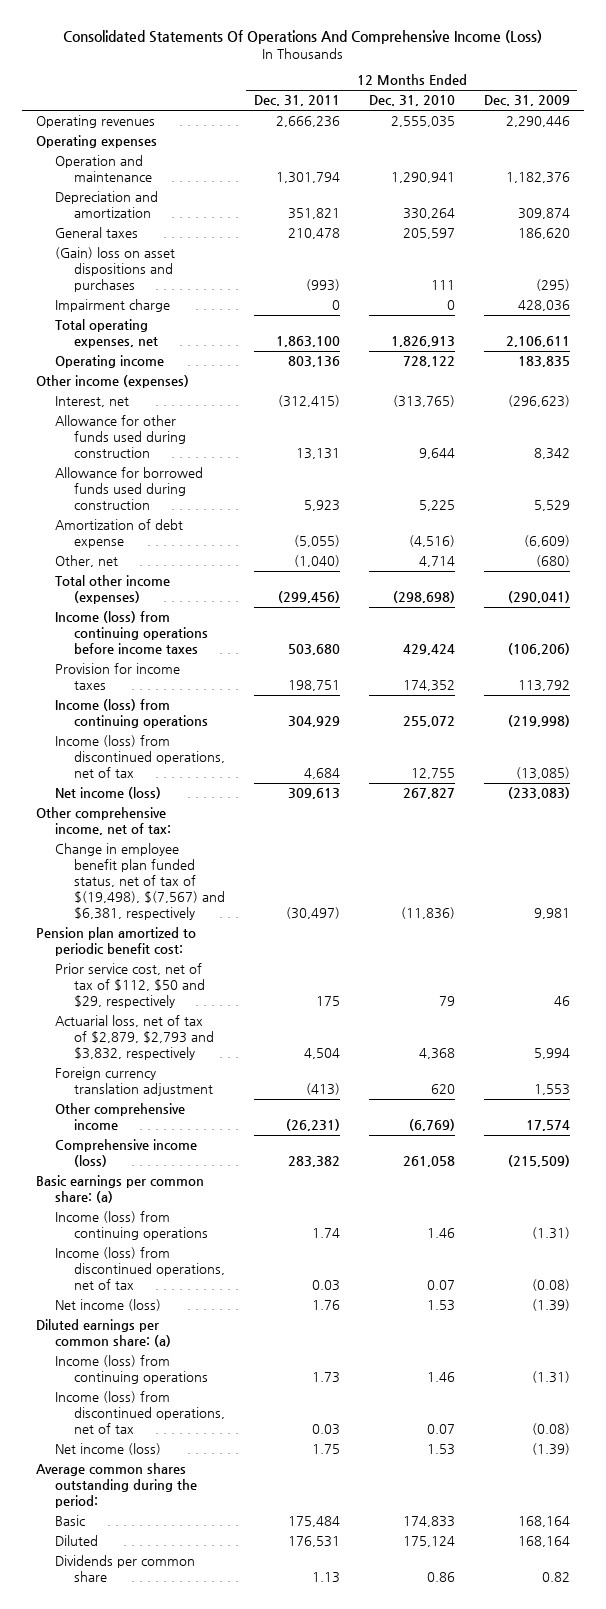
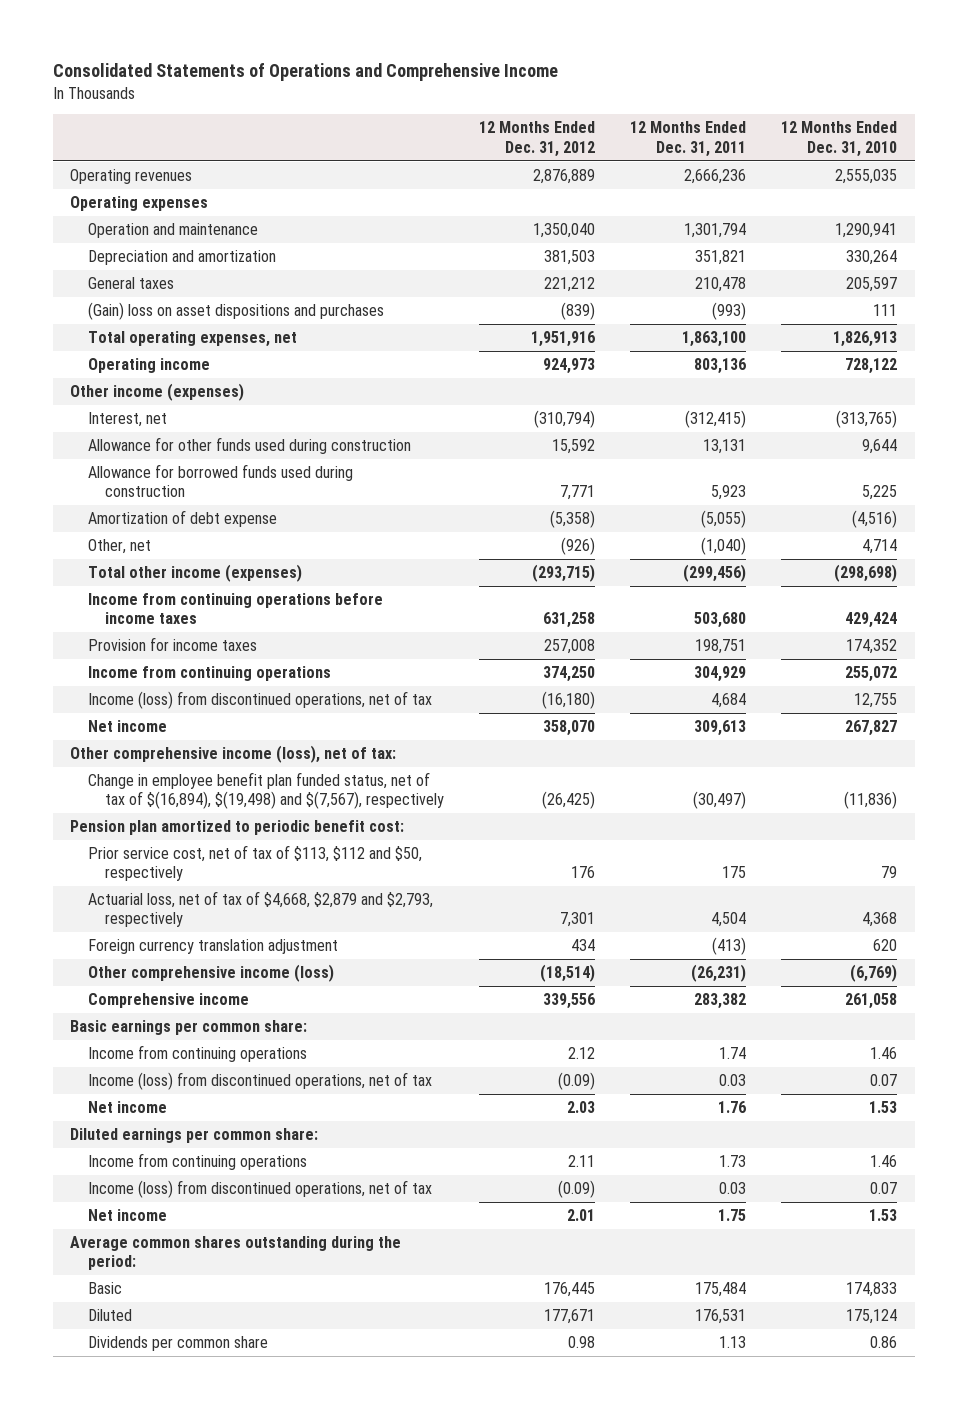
[62,29,542,44] Consolidated Statements Of Operations And Comprehensive Income (Loss) -> [52,63,558,82] Consolidated Statements of Operations and Comprehensive Income
[483,95,570,107] Dec. 31, 2009 -> none
none -> [479,121,596,157] 12 Months Ended Dec. 31, 2012
[54,299,170,313] Impairment charge -> none
[54,611,208,655] Income (loss) from continuing operations before income taxes -> [87,592,383,625] Income from continuing operations before income taxes
[54,699,208,729] Income (loss) from continuing operations -> [87,665,331,681] Income from continuing operations
[54,787,161,800] Net income (loss) -> [87,719,167,732] Net income
[36,807,171,836] Other comprehensive income, net of tax: -> [70,744,397,763] Other comprehensive income (loss), net of tax:
[54,843,225,921] Change in employee benefit plan funded status, net of tax of $(19,498), $(7,567) and $6,381, respectively -> [87,771,445,810] Change in employee benefit plan funded status, net of tax of $(16,894), $(19,498) and $(7,567), respectively
[54,963,205,1009] Prior service cost, net of tax of $112, $50 and $29, respectively -> [87,844,422,882] Prior service cost, net of tax of $113, $112 and $50, respectively
[54,1015,214,1061] Actuarial loss, net of tax of $2,879, $2,793 and $3,832, respectively -> [87,890,433,928] Actuarial loss, net of tax of $4,668, $2,879 and $2,793, respectively
[54,1103,185,1131] Other comprehensive income -> [87,963,334,982] Other comprehensive income (loss)
[54,1139,197,1168] Comprehensive income (loss) -> [87,992,249,1008] Comprehensive income
[36,1175,205,1204] Basic earnings per common share: (a) -> [70,1019,308,1035] Basic earnings per common share:
[54,1211,208,1241] Income (loss) from continuing operations -> [87,1044,307,1062] Income from continuing operations
[54,1299,161,1312] Net income (loss) -> [87,1100,167,1113] Net income
[36,1319,171,1348] Diluted earnings per common share: (a) -> [70,1127,319,1143] Diluted earnings per common share:
[54,1355,208,1385] Income (loss) from continuing operations -> [87,1152,307,1170] Income from continuing operations
[54,1443,161,1456] Net income (loss) -> [87,1208,167,1221] Net income

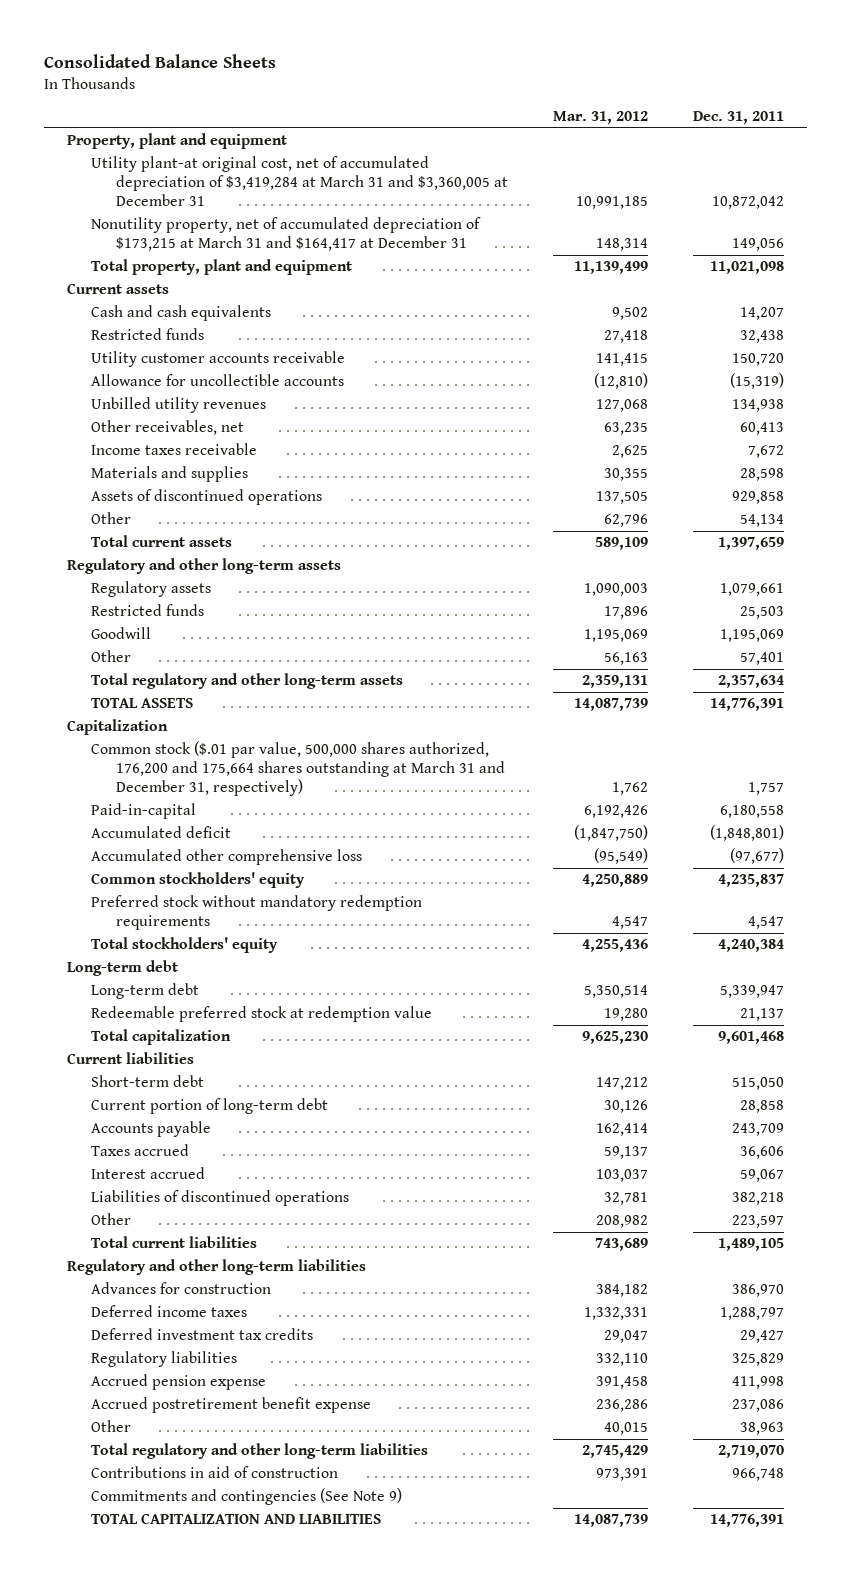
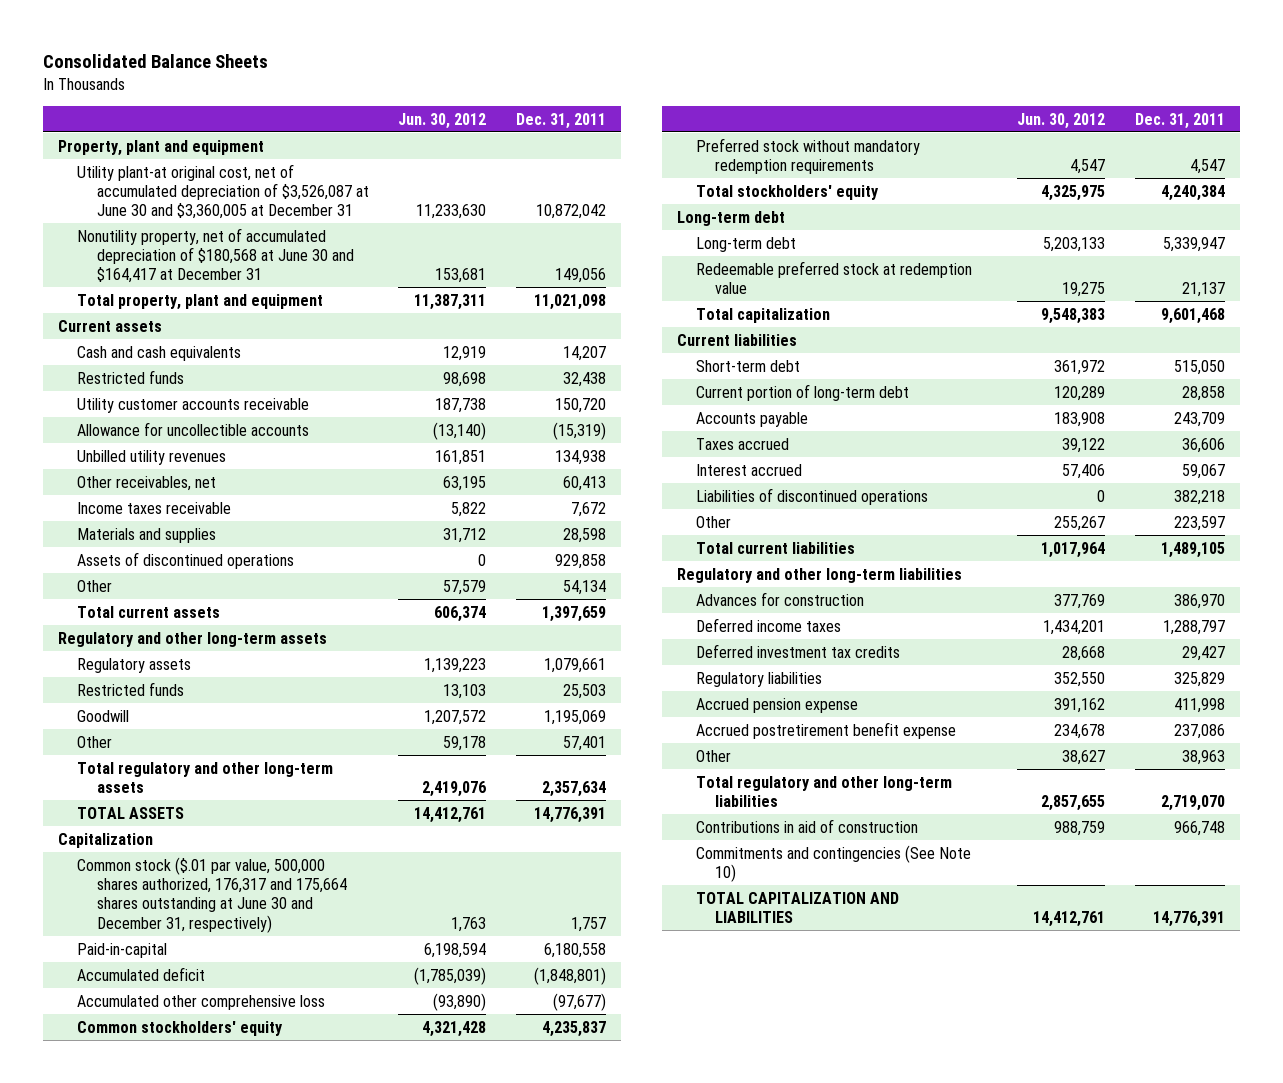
[552,110,648,124] Mar. 31, 2012 -> none
none -> [398,112,487,129] Jun. 30, 2012
[91,156,508,207] Utility plant-at original cost, net of accumulated depreciation of $3,419,284 at March 31 and $3,360,005 at December 31 -> [77,163,369,220] Utility plant-at original cost, net of accumulated depreciation of $3,526,087 at June 30 and $3,360,005 at December 31
[91,217,482,252] Nonutility property, net of accumulated depreciation of $173,215 at March 31 and $164,417 at December 31 -> [77,227,354,284] Nonutility property, net of accumulated depreciation of $180,568 at June 30 and $164,417 at December 31
[91,741,505,797] Common stock ($.01 par value, 500,000 shares authorized, 176,200 and 175,664 shares outstanding at March 31 and December 31, respectively) -> [77,856,347,933] Common stock ($.01 par value, 500,000 shares authorized, 176,317 and 175,664 shares outstanding at June 30 and December 31, respectively)
[91,1488,403,1506] Commitments and contingencies (See Note 9) -> [695,844,971,882] Commitments and contingencies (See Note 10)

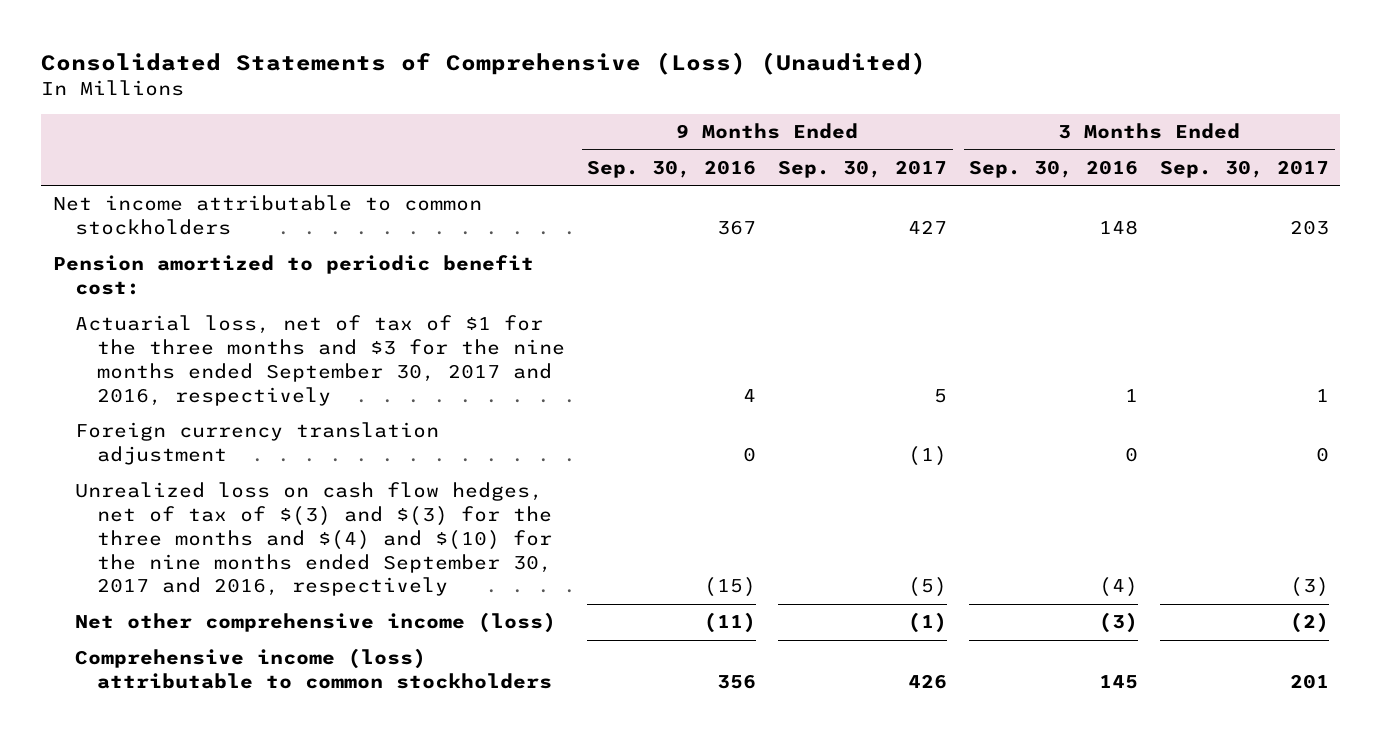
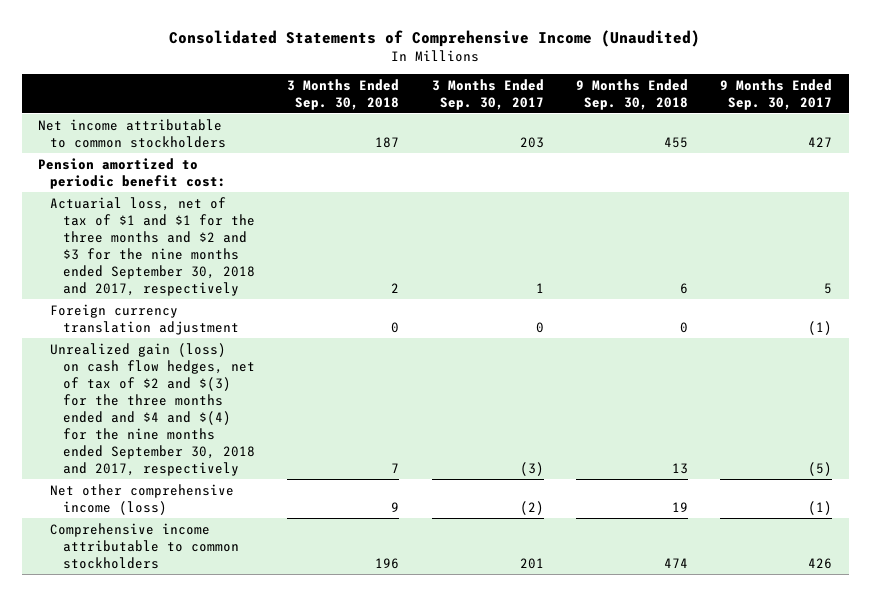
[41,52,927,76] Consolidated Statements of Comprehensive (Loss) (Unaudited) -> [169,29,701,47] Consolidated Statements of Comprehensive Income (Unaudited)
[587,159,757,178] Sep. 30, 2016 -> none
[969,159,1139,178] Sep. 30, 2016 -> none
none -> [287,78,400,110] 3 Months Ended Sep. 30, 2018
none -> [576,78,689,110] 9 Months Ended Sep. 30, 2018
[74,315,566,406] Actuarial loss, net of tax of $1 for the three months and $3 for the nine months ended September 30, 2017 and 2016, respectively -> [50,196,255,296] Actuarial loss, net of tax of $1 and $1 for the three months and $2 and $3 for the nine months ended September 30, 2018 and 2017, respectively
[74,482,553,597] Unrealized loss on cash flow hedges, net of tax of $(3) and $(3) for the three months and $(4) and $(10) for the nine months ended September 30, 2017 and 2016, respectively -> [50,342,255,476] Unrealized gain (loss) on cash flow hedges, net of tax of $2 and $(3) for the three months ended and $4 and $(4) for the nine months ended September 30, 2018 and 2017, respectively
[74,648,553,690] Comprehensive income (loss) attributable to common stockholders -> [50,522,239,569] Comprehensive income attributable to common stockholders

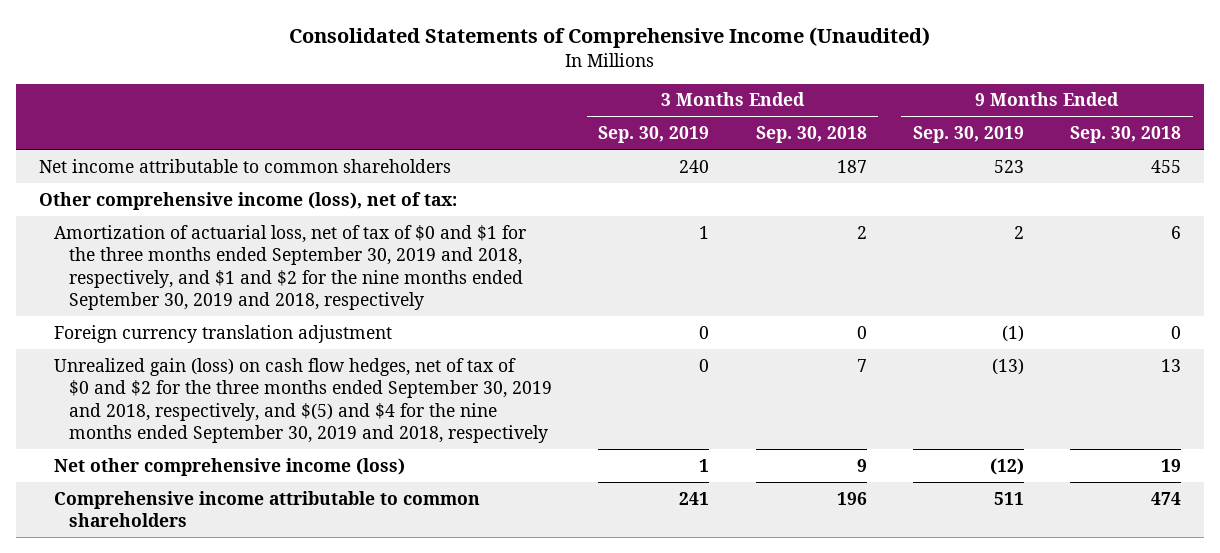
[431,78,544,110] 3 Months Ended Sep. 30, 2017 -> none
[720,78,833,110] 9 Months Ended Sep. 30, 2017 -> none
none -> [598,126,710,144] Sep. 30, 2019
none -> [912,126,1024,144] Sep. 30, 2019
[38,157,227,189] Pension amortized to periodic benefit cost: -> none
[38,118,227,148] Net income attributable to common stockholders -> [39,158,452,173] Net income attributable to common shareholders
none -> [39,191,458,210] Other comprehensive income (loss), net of tax:
[50,196,255,296] Actuarial loss, net of tax of $1 and $1 for the three months and $2 and $3 for the nine months ended September 30, 2018 and 2017, respectively -> [54,224,527,310] Amortization of actuarial loss, net of tax of $0 and $1 for the three months ended September 30, 2019 and 2018, respectively, and $1 and $2 for the nine months ended September 30, 2019 and 2018, respectively
[50,342,255,476] Unrealized gain (loss) on cash flow hedges, net of tax of $2 and $(3) for the three months ended and $4 and $(4) for the nine months ended September 30, 2018 and 2017, respectively -> [54,357,553,443] Unrealized gain (loss) on cash flow hedges, net of tax of $0 and $2 for the three months ended September 30, 2019 and 2018, respectively, and $(5) and $4 for the nine months ended September 30, 2019 and 2018, respectively
[50,522,239,569] Comprehensive income attributable to common stockholders -> [54,490,481,528] Comprehensive income attributable to common shareholders

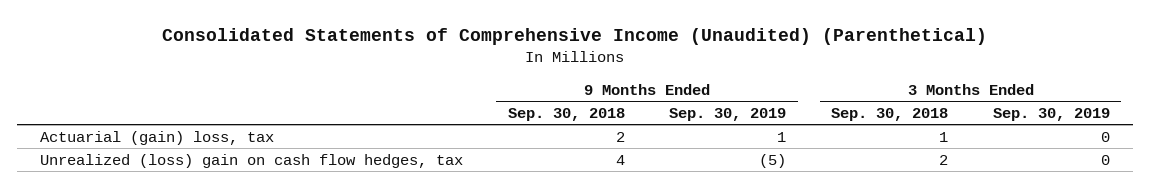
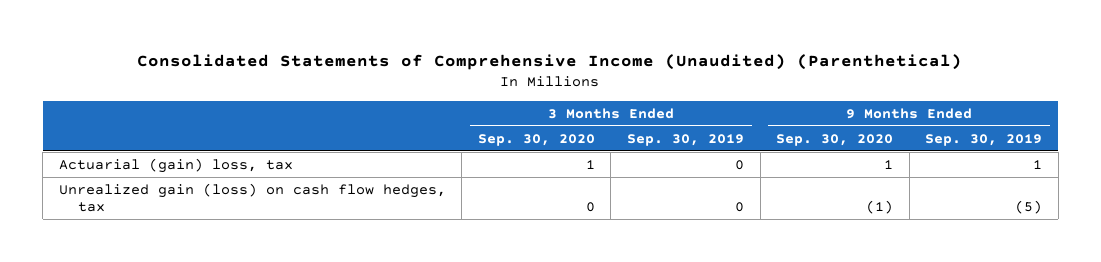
[507,107,625,121] Sep. 30, 2018 -> none
[831,107,949,121] Sep. 30, 2018 -> none
none -> [477,133,595,146] Sep. 30, 2020
none -> [776,133,894,146] Sep. 30, 2020
[39,153,463,168] Unrealized (loss) gain on cash flow hedges, tax -> [58,182,446,213] Unrealized gain (loss) on cash flow hedges, tax

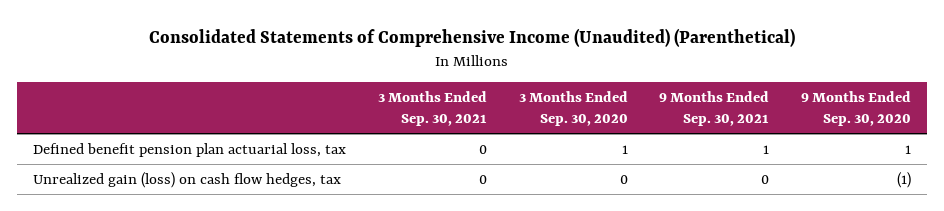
[626,133,744,146] Sep. 30, 2019 -> none
[925,133,1043,146] Sep. 30, 2019 -> none
none -> [377,91,487,126] 3 Months Ended Sep. 30, 2021
none -> [659,91,770,126] 9 Months Ended Sep. 30, 2021
[58,157,293,173] Actuarial (gain) loss, tax -> [32,142,346,157] Defined benefit pension plan actuarial loss, tax

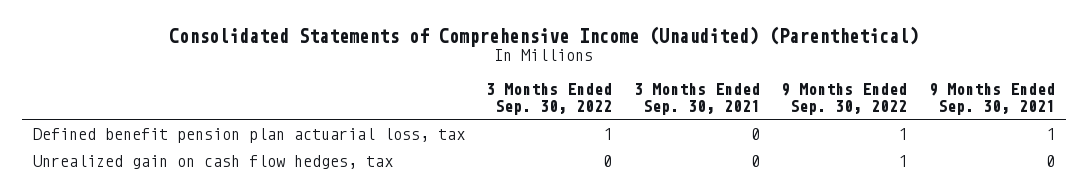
[518,91,628,126] 3 Months Ended Sep. 30, 2020 -> none
[801,91,912,126] 9 Months Ended Sep. 30, 2020 -> none
none -> [486,82,613,115] 3 Months Ended Sep. 30, 2022
none -> [781,82,908,115] 9 Months Ended Sep. 30, 2022
[32,171,341,188] Unrealized gain (loss) on cash flow hedges, tax -> [32,154,393,169] Unrealized gain on cash flow hedges, tax

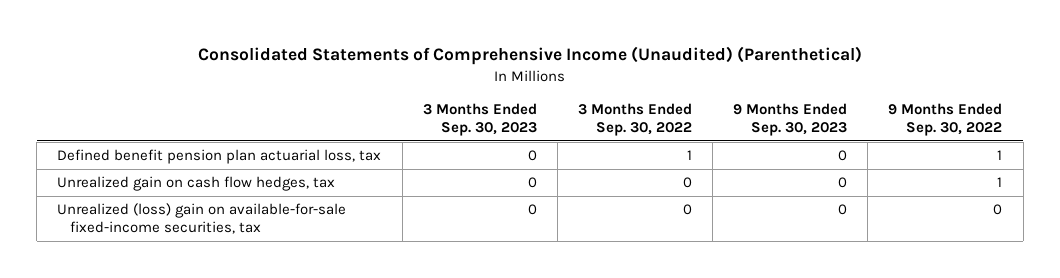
[633,82,760,115] 3 Months Ended Sep. 30, 2021 -> none
[928,82,1055,115] 9 Months Ended Sep. 30, 2021 -> none
none -> [422,103,537,137] 3 Months Ended Sep. 30, 2023
none -> [733,103,848,137] 9 Months Ended Sep. 30, 2023
none -> [57,203,347,235] Unrealized (loss) gain on available-for-sale fixed-income securities, tax

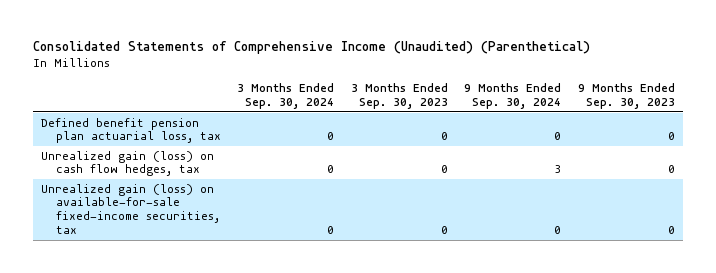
[577,103,692,137] 3 Months Ended Sep. 30, 2022 -> none
[888,103,1003,137] 9 Months Ended Sep. 30, 2022 -> none
none -> [237,83,335,110] 3 Months Ended Sep. 30, 2024
none -> [464,83,562,110] 9 Months Ended Sep. 30, 2024
[57,176,336,192] Unrealized gain on cash flow hedges, tax -> [40,150,214,177] Unrealized gain (loss) on cash flow hedges, tax
[57,203,347,235] Unrealized (loss) gain on available-for-sale fixed-income securities, tax -> [40,183,220,234] Unrealized gain (loss) on available-for-sale fixed-income securities, tax

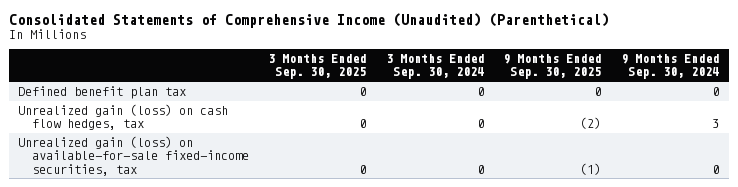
[350,83,448,110] 3 Months Ended Sep. 30, 2023 -> none
[577,83,675,110] 9 Months Ended Sep. 30, 2023 -> none
none -> [268,54,367,80] 3 Months Ended Sep. 30, 2025
none -> [503,54,602,80] 9 Months Ended Sep. 30, 2025
[40,117,221,144] Defined benefit pension plan actuarial loss, tax -> [18,86,187,100] Defined benefit plan tax

